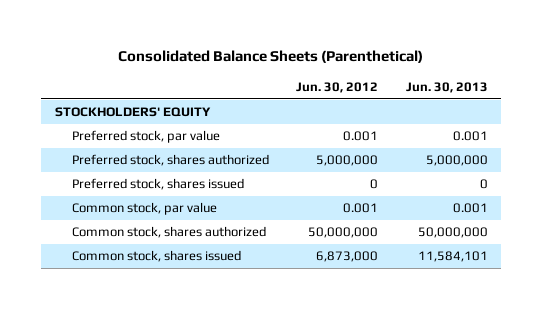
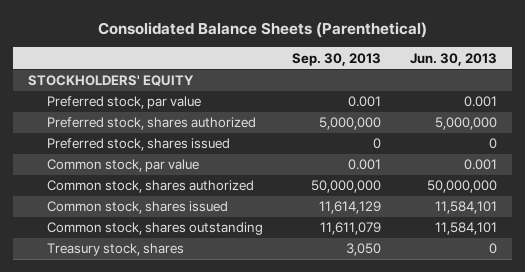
[296,81,379,93] Jun. 30, 2012 -> none
none -> [292,52,382,66] Sep. 30, 2013
none -> [47,222,264,236] Common stock, shares outstanding
none -> [47,243,185,257] Treasury stock, shares

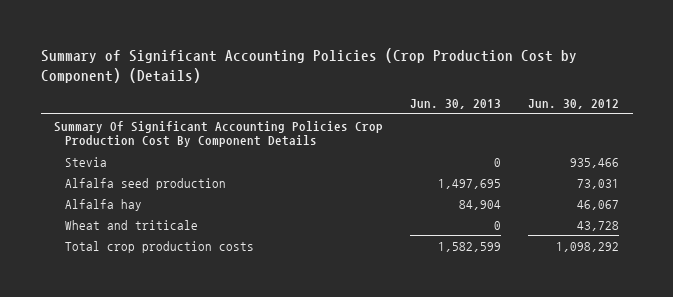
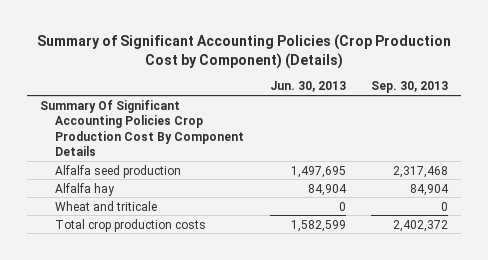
[528,98,620,109] Jun. 30, 2012 -> none
none -> [371,81,449,94] Sep. 30, 2013
[65,156,108,167] Stevia -> none

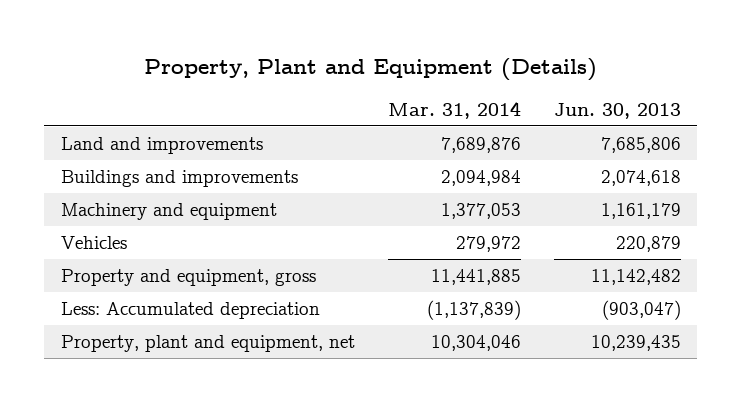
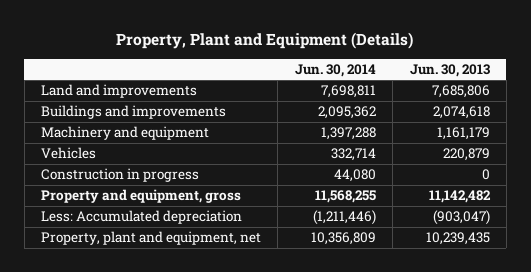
[387,101,521,120] Mar. 31, 2014 -> none
none -> [294,63,376,77] Jun. 30, 2014
none -> [40,168,199,183] Construction in progress

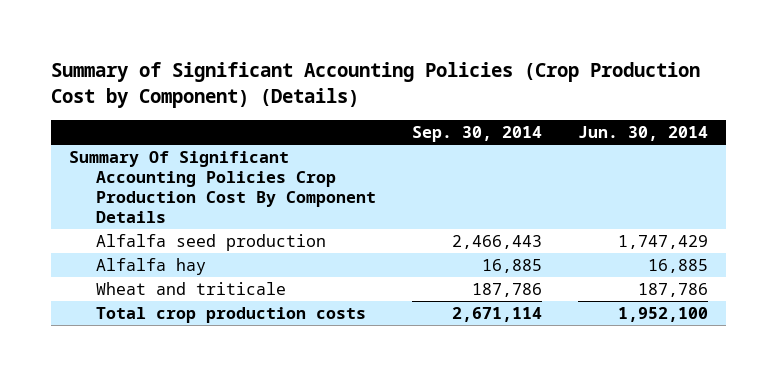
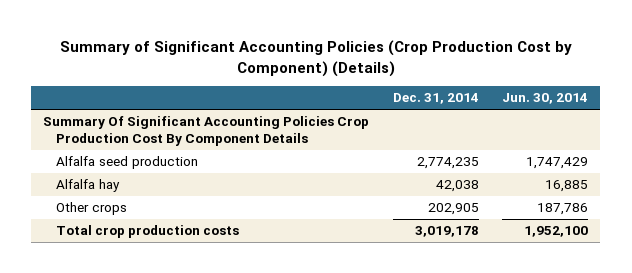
[412,125,543,142] Sep. 30, 2014 -> none
none -> [392,93,479,105] Dec. 31, 2014
[96,282,287,296] Wheat and triticale -> [56,202,128,216] Other crops

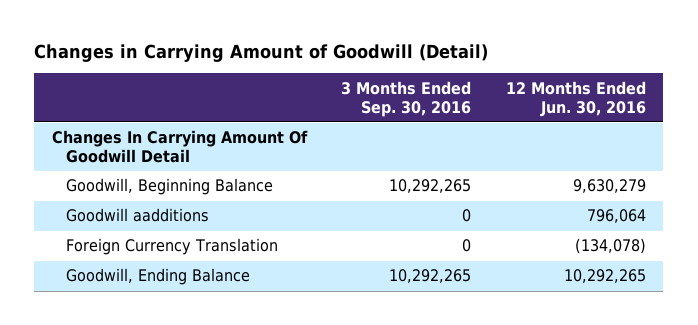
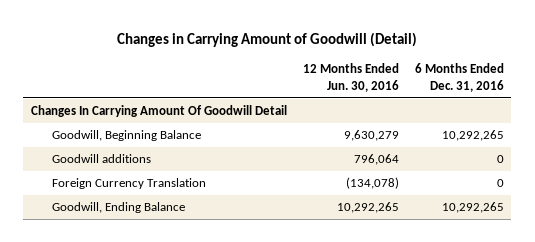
[341,80,472,117] 3 Months Ended Sep. 30, 2016 -> none
none -> [414,63,504,93] 6 Months Ended Dec. 31, 2016
[66,208,210,223] Goodwill aadditions -> [52,154,152,164] Goodwill additions

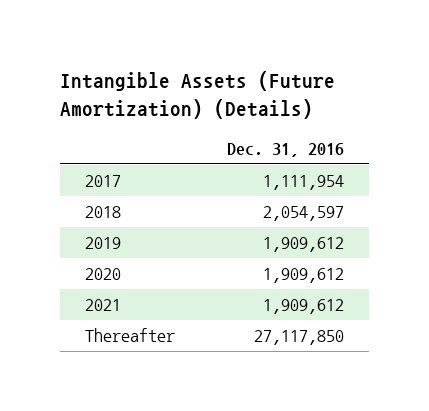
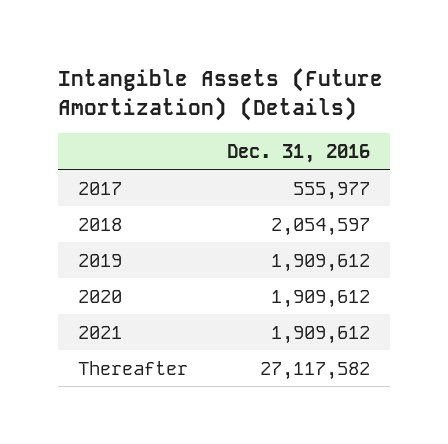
[262,175,344,191] 1,111,954 -> [293,181,371,200] 555,977
[253,330,344,346] 27,117,850 -> [260,361,371,380] 27,117,582

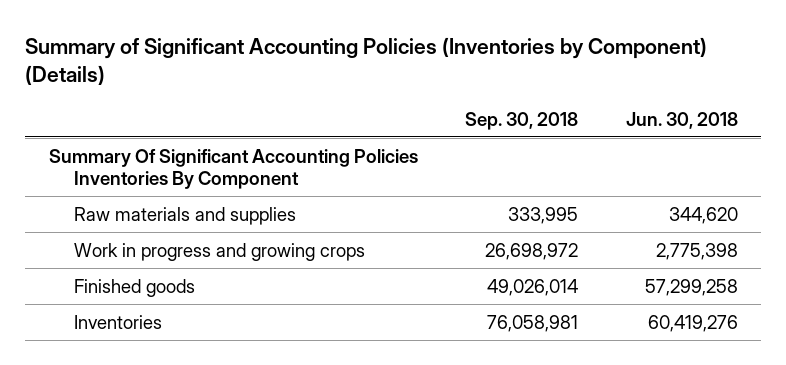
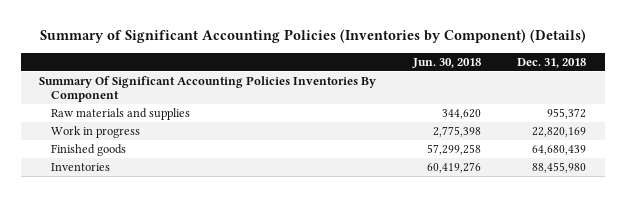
[465,111,579,130] Sep. 30, 2018 -> none
none -> [517,57,587,68] Dec. 31, 2018
[73,242,365,261] Work in progress and growing crops -> [51,125,141,138] Work in progress

